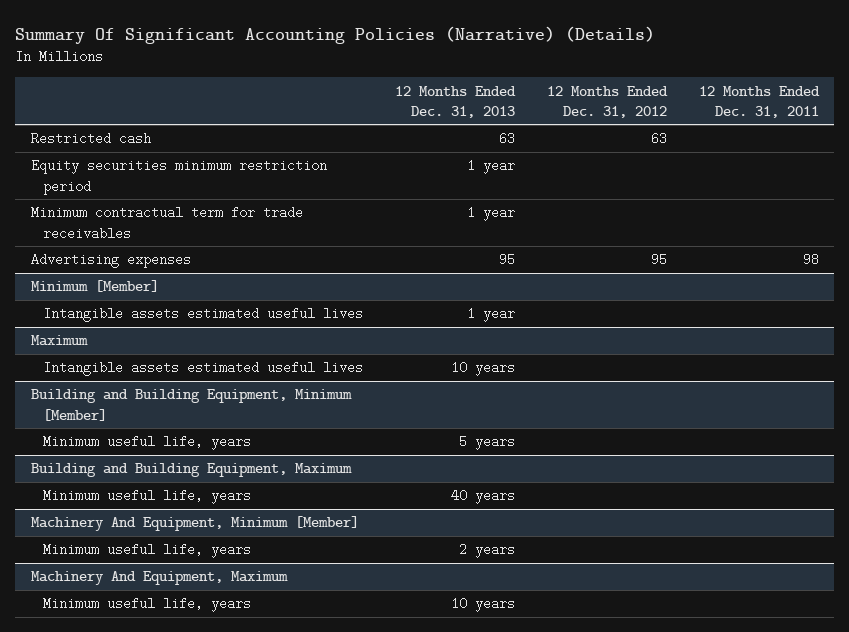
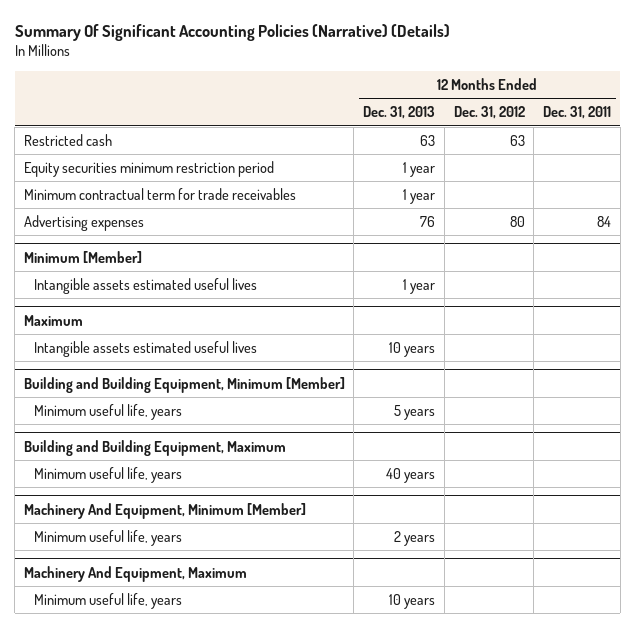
[498,253,515,267] 95 -> [420,215,436,227] 76
[650,253,667,267] 95 -> [509,215,525,227] 80
[802,253,819,267] 98 -> [596,215,611,227] 84

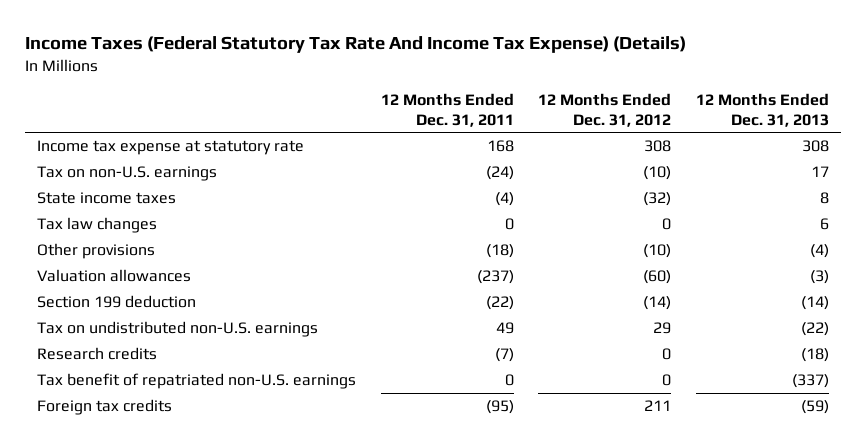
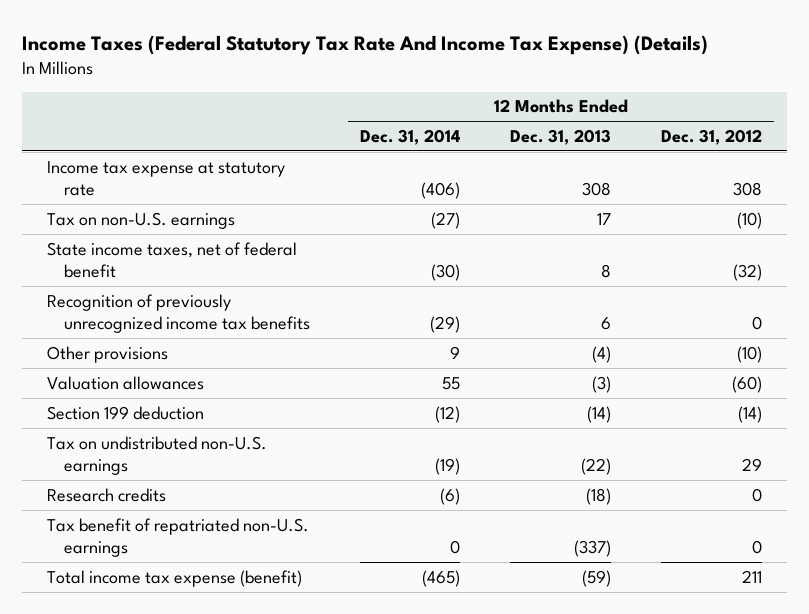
[380,92,514,127] 12 Months Ended Dec. 31, 2011 -> none
none -> [360,128,461,145] Dec. 31, 2014
[36,192,176,205] State income taxes -> [46,241,297,279] State income taxes, net of federal benefit
[36,217,157,234] Tax law changes -> [46,293,311,334] Recognition of previously unrecognized income tax benefits
[36,399,172,416] Foreign tax credits -> [46,569,302,587] Total income tax expense (benefit)

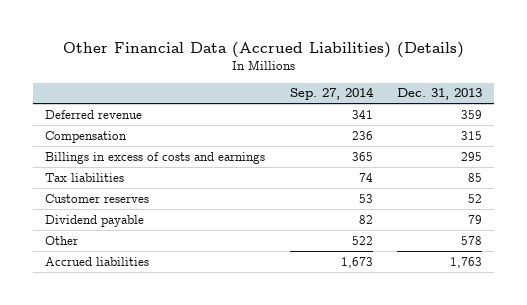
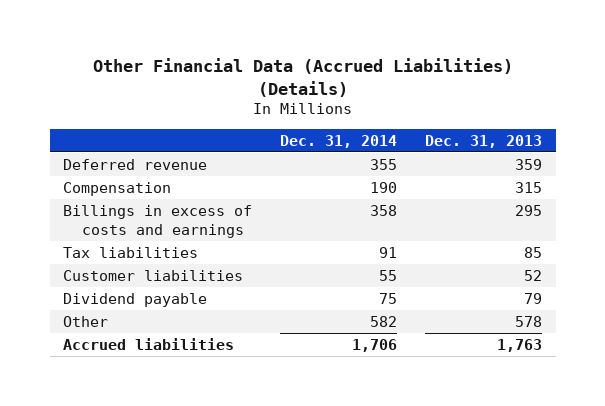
[289,87,374,101] Sep. 27, 2014 -> none
none -> [280,134,398,148] Dec. 31, 2014
[45,193,150,203] Customer reserves -> [63,269,244,281] Customer liabilities

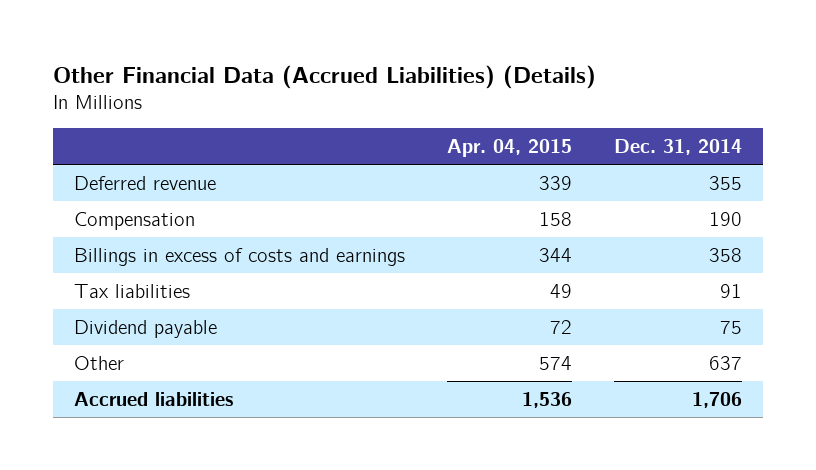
[424,134,542,148] Dec. 31, 2013 -> none
none -> [446,139,572,158] Apr. 04, 2015
[63,269,244,281] Customer liabilities -> none
[370,315,398,327] 582 -> [709,355,743,370] 637

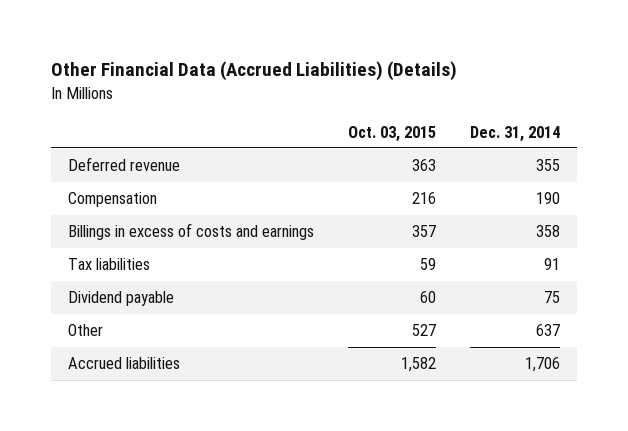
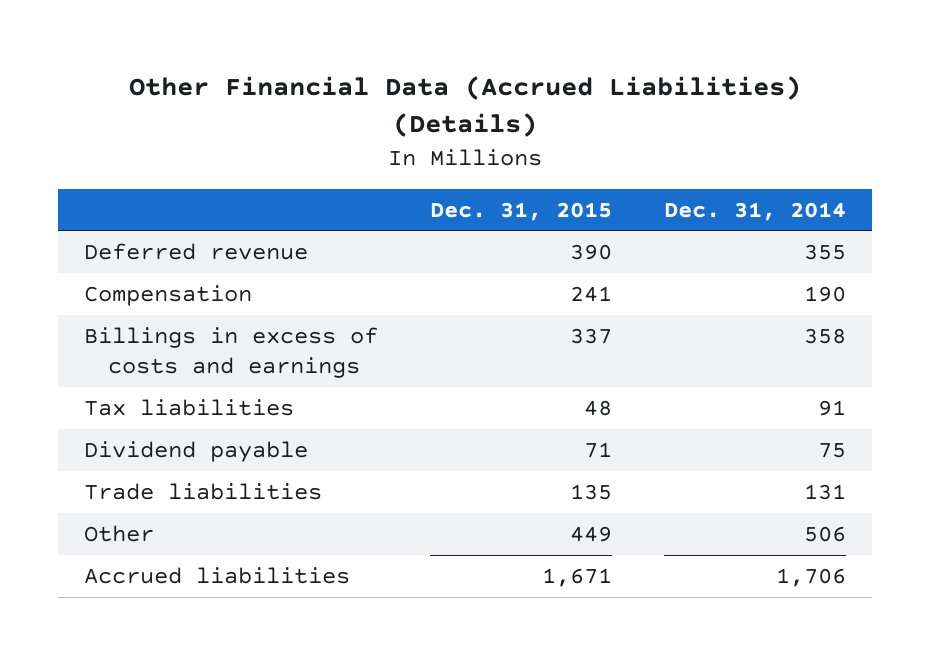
[347,125,436,142] Oct. 03, 2015 -> none
none -> [429,201,612,221] Dec. 31, 2015
none -> [83,482,322,500] Trade liabilities
[536,324,561,337] 637 -> [804,525,847,542] 506

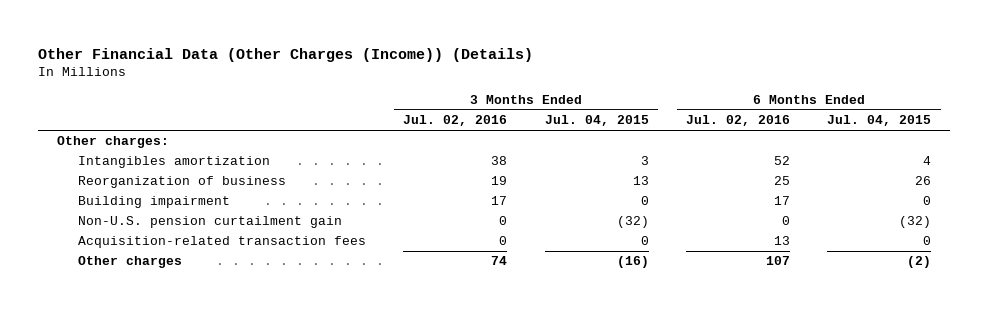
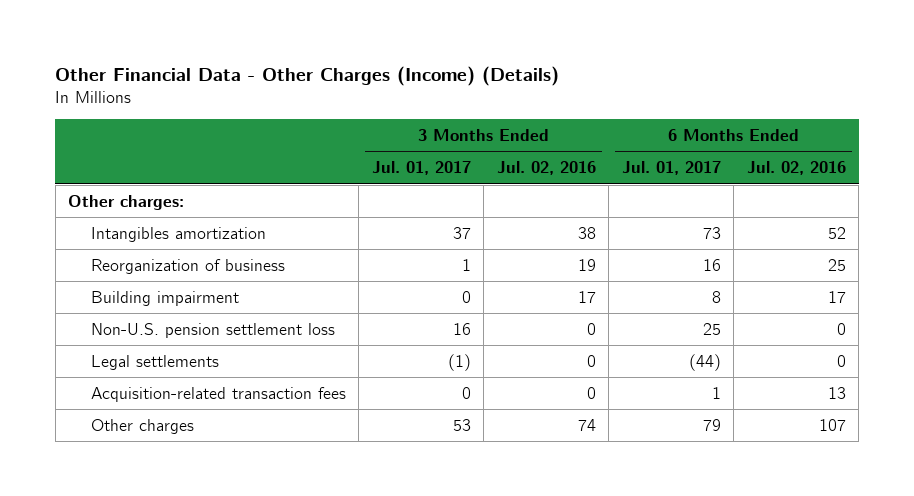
[38,47,534,62] Other Financial Data (Other Charges (Income)) (Details) -> [55,65,560,86] Other Financial Data - Other Charges (Income) (Details)
[544,115,649,127] Jul. 04, 2015 -> none
[827,115,932,127] Jul. 04, 2015 -> none
none -> [371,161,471,176] Jul. 01, 2017
none -> [621,161,721,176] Jul. 01, 2017
[77,216,342,229] Non-U.S. pension curtailment gain -> [90,322,335,338] Non-U.S. pension settlement loss
none -> [90,354,219,370] Legal settlements

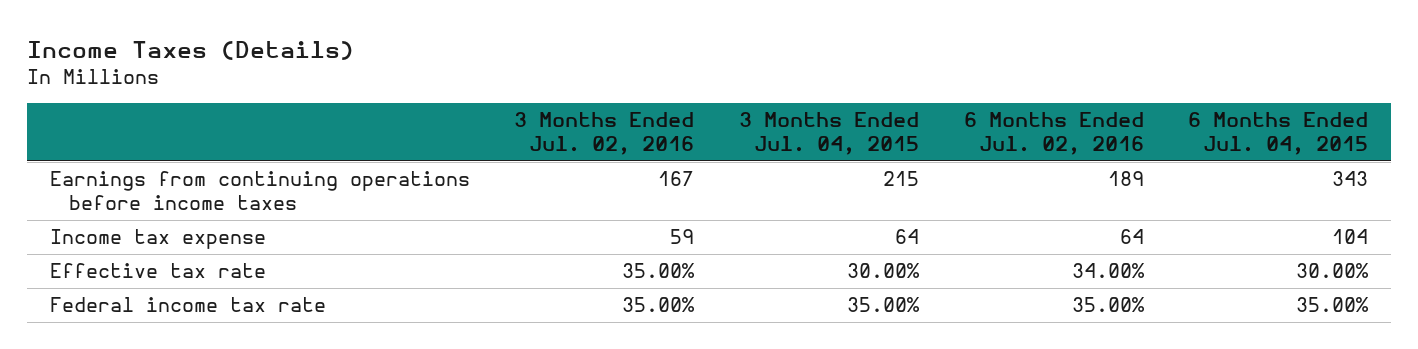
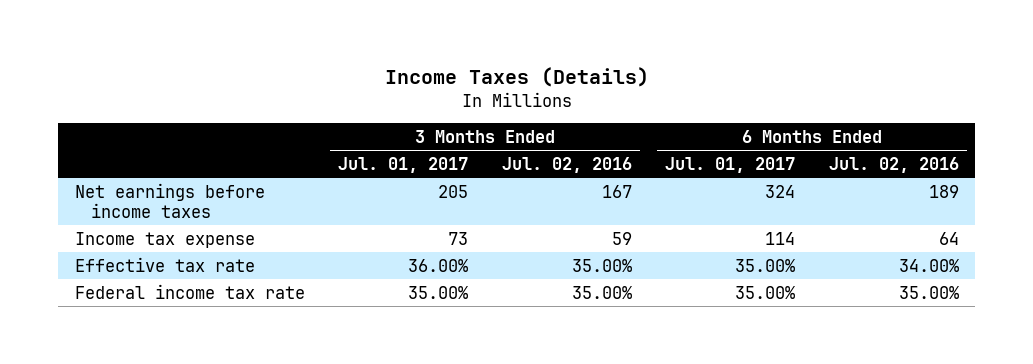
[739,112,920,156] 3 Months Ended Jul. 04, 2015 -> none
[1188,112,1369,156] 6 Months Ended Jul. 04, 2015 -> none
none -> [338,157,469,174] Jul. 01, 2017
none -> [665,157,796,174] Jul. 01, 2017
[49,171,470,211] Earnings from continuing operations before income taxes -> [74,182,265,218] Net earnings before income taxes

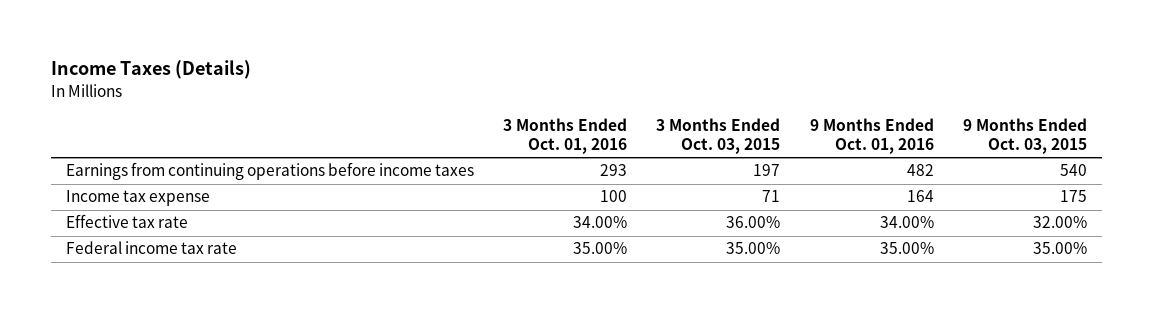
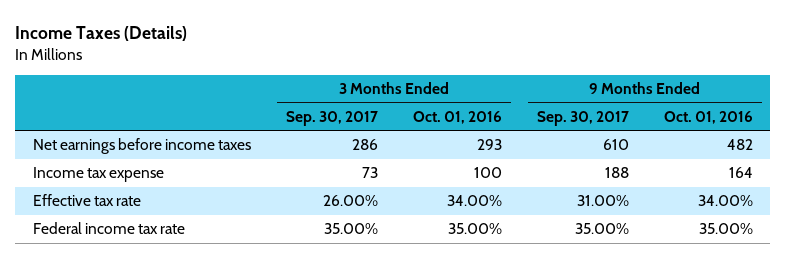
[656,117,781,155] 3 Months Ended Oct. 03, 2015 -> none
[962,117,1087,155] 9 Months Ended Oct. 03, 2015 -> none
none -> [285,110,378,126] Sep. 30, 2017
none -> [536,110,629,126] Sep. 30, 2017
[65,162,474,181] Earnings from continuing operations before income taxes -> [32,138,251,155] Net earnings before income taxes

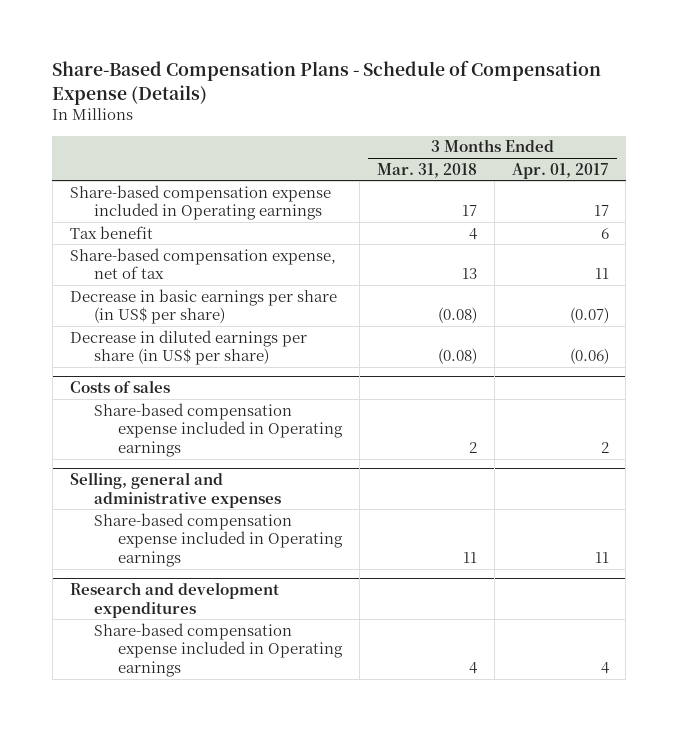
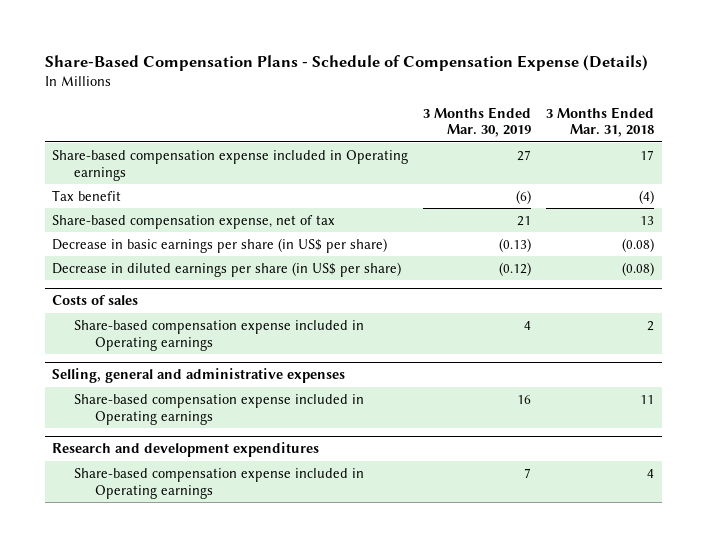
[511,162,609,179] Apr. 01, 2017 -> none
none -> [423,106,532,138] 3 Months Ended Mar. 30, 2019
[468,227,477,240] 4 -> [639,189,655,204] (4)

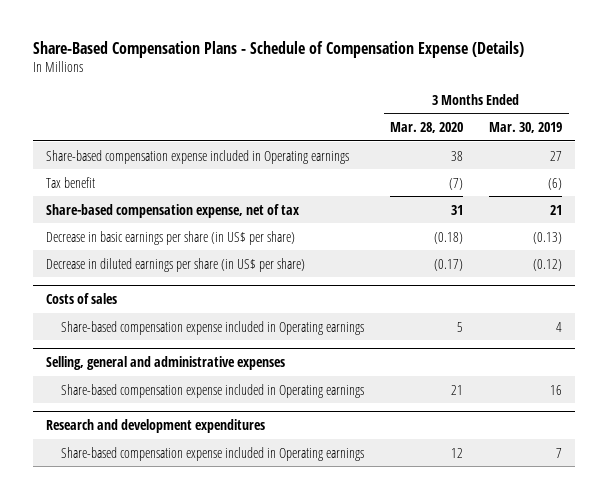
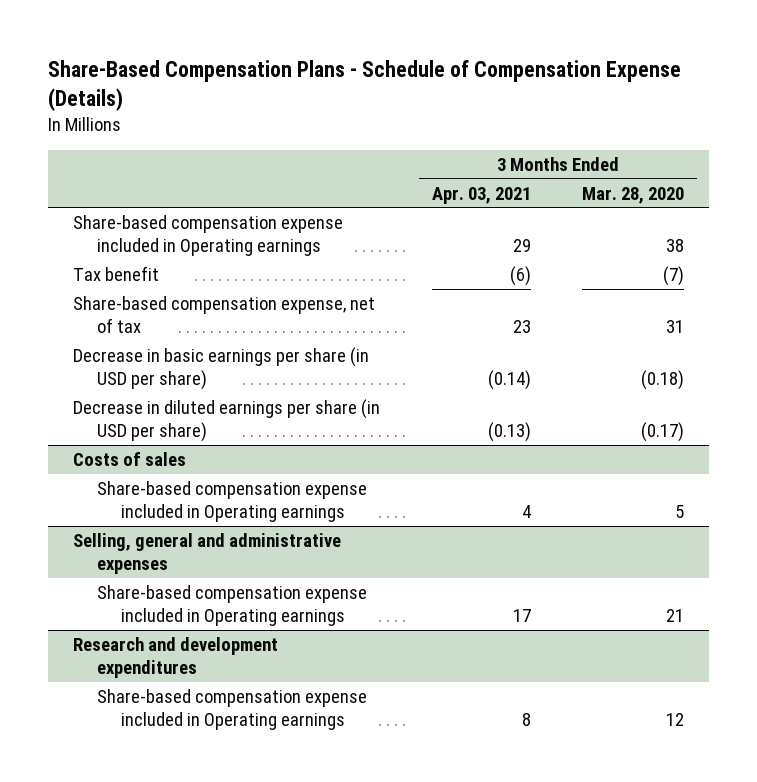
[489,122,563,134] Mar. 30, 2019 -> none
none -> [431,186,531,204] Apr. 03, 2021
[45,230,295,245] Decrease in basic earnings per share (in US$ per share) -> [73,347,370,390] Decrease in basic earnings per share (in USD per share)
[45,257,305,272] Decrease in diluted earnings per share (in US$ per share) -> [73,399,381,442] Decrease in diluted earnings per share (in USD per share)

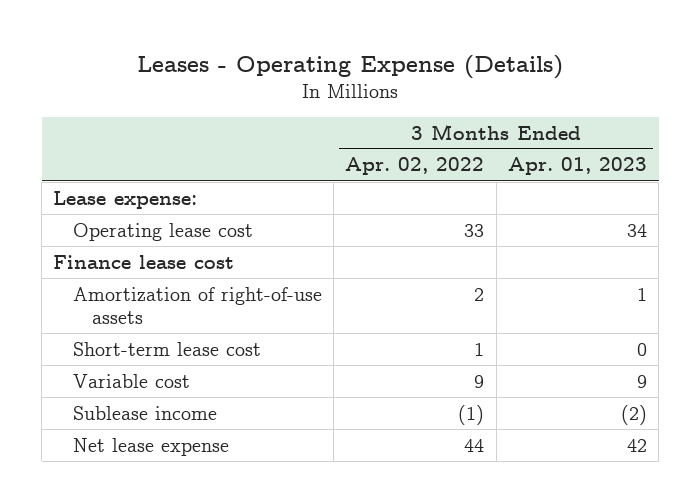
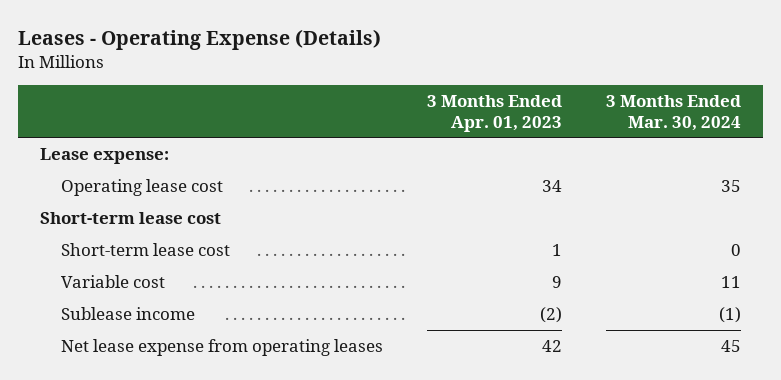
[345,157,485,176] Apr. 02, 2022 -> none
none -> [606,95,742,131] 3 Months Ended Mar. 30, 2024
[72,286,322,324] Amortization of right-of-use assets -> none
[53,254,235,269] Finance lease cost -> [40,211,222,224] Short-term lease cost
[636,342,647,356] 0 -> [552,243,563,256] 1
[72,437,229,456] Net lease expense -> [61,338,384,356] Net lease expense from operating leases

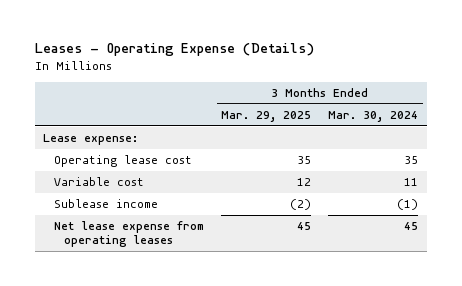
[427,95,563,132] 3 Months Ended Apr. 01, 2023 -> none
none -> [220,110,311,122] Mar. 29, 2025
[40,211,222,224] Short-term lease cost -> none
[61,242,231,256] Short-term lease cost -> none

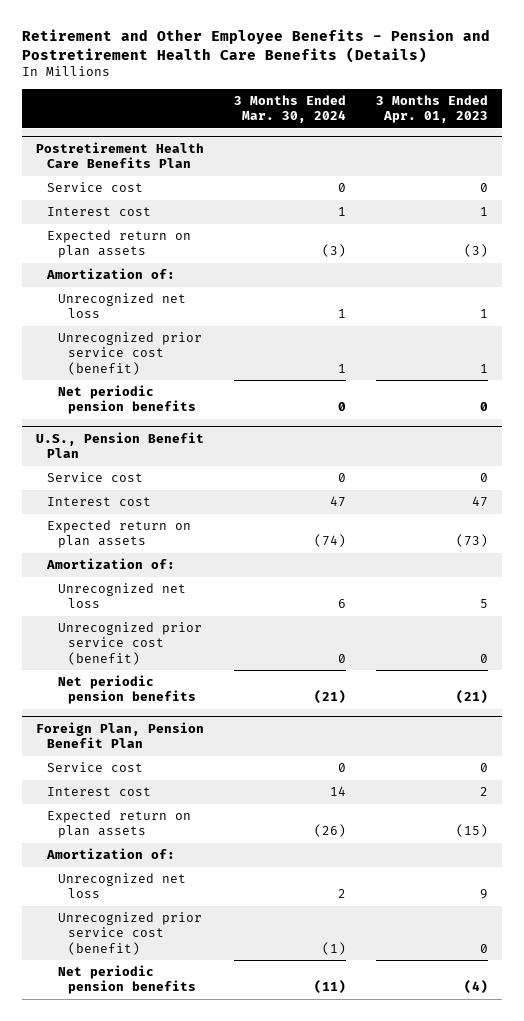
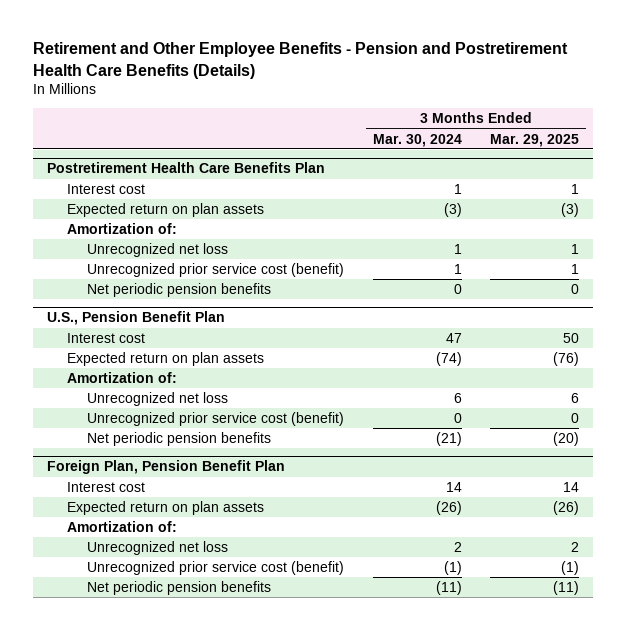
[375,94,488,124] 3 Months Ended Apr. 01, 2023 -> none
none -> [490,133,580,147] Mar. 29, 2025
[46,182,143,193] Service cost -> none
[46,472,143,483] Service cost -> none
[46,762,143,773] Service cost -> none

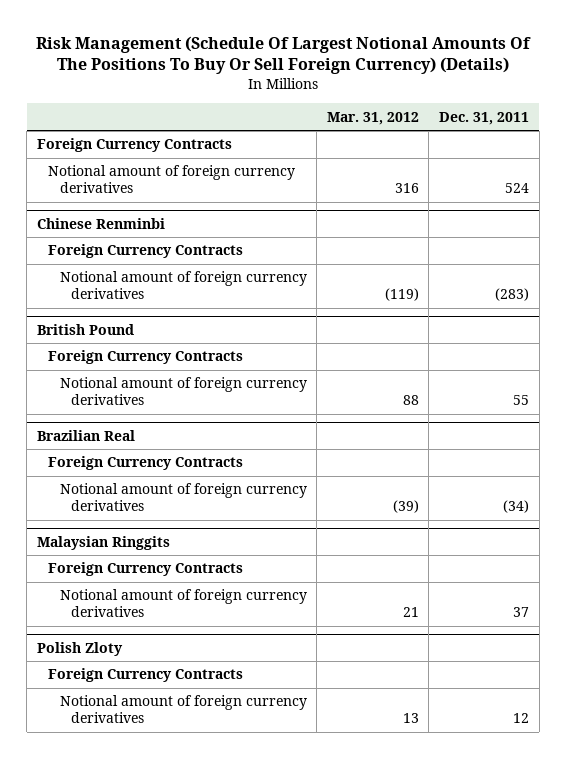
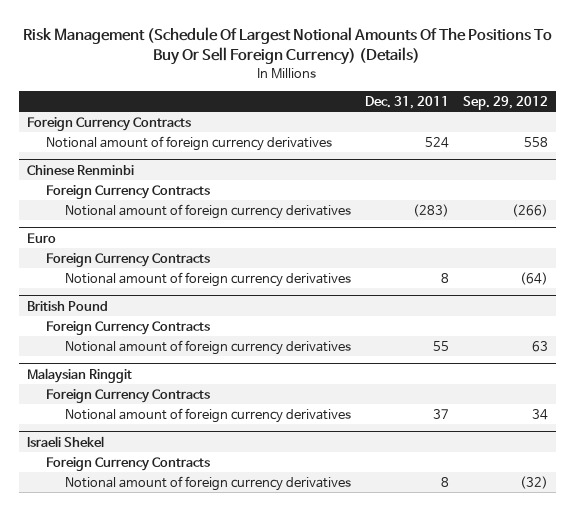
[326,111,419,125] Mar. 31, 2012 -> none
none -> [463,95,549,110] Sep. 29, 2012
none -> [26,232,56,243] Euro
none -> [45,252,210,267] Foreign Currency Contracts
none -> [65,271,352,287] Notional amount of foreign currency derivatives
[36,429,135,441] Brazilian Real -> none
[48,456,244,471] Foreign Currency Contracts -> none
[59,483,307,512] Notional amount of foreign currency derivatives -> none
[36,535,170,550] Malaysian Ringgits -> [26,367,132,383] Malaysian Ringgit
[36,641,123,656] Polish Zloty -> none
none -> [26,435,104,447] Israeli Shekel
[513,713,530,724] 12 -> [441,476,450,487] 8

